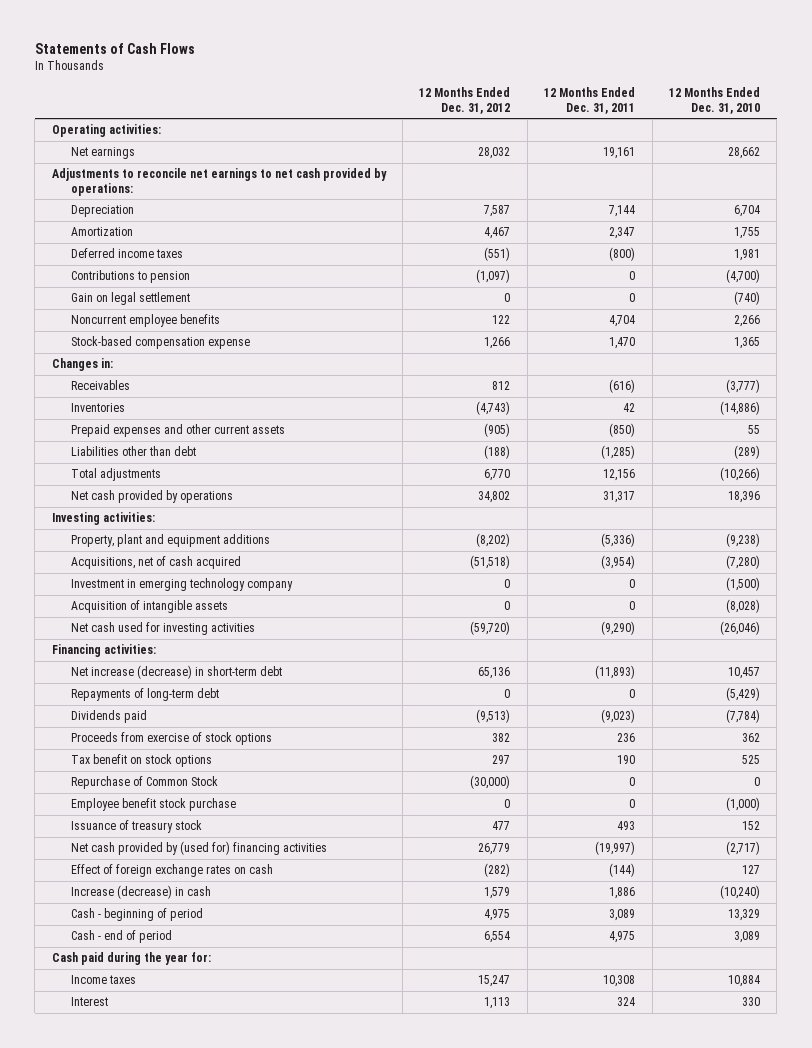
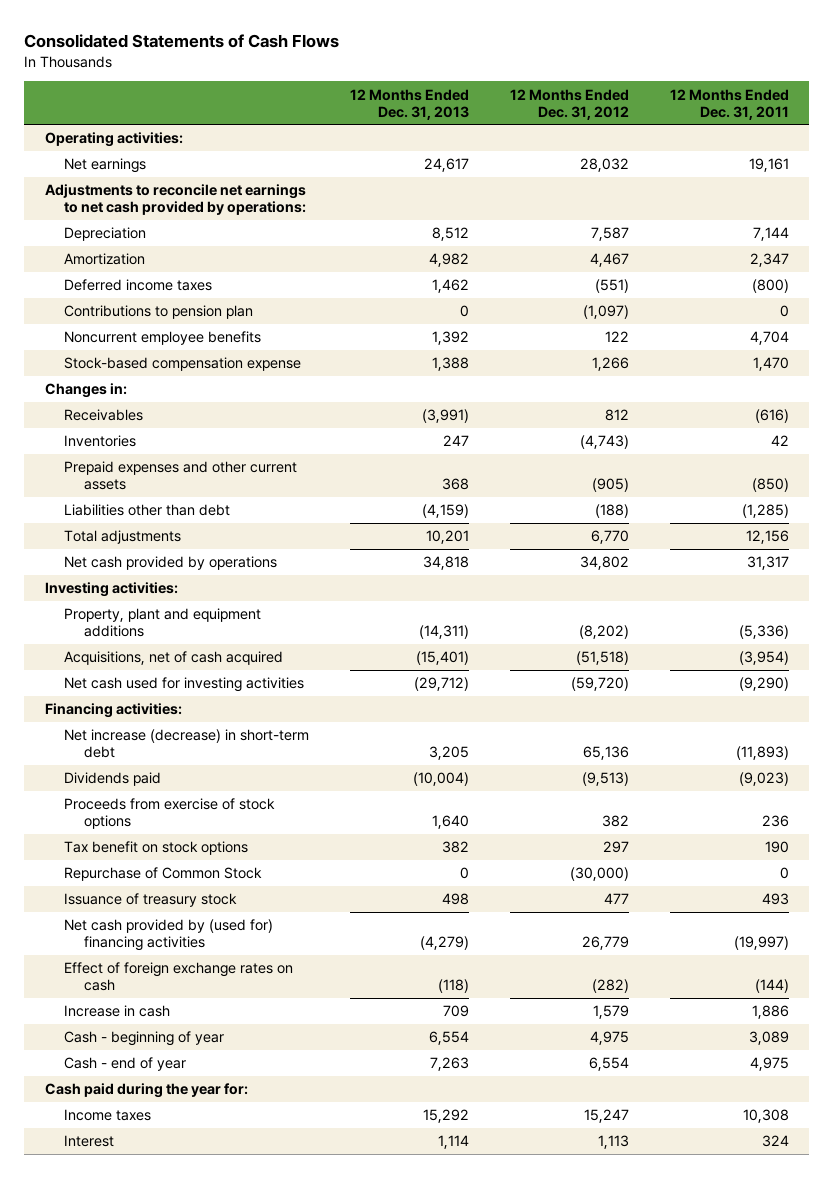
[34,42,195,54] Statements of Cash Flows -> [24,33,340,48] Consolidated Statements of Cash Flows
[668,87,760,114] 12 Months Ended Dec. 31, 2010 -> none
none -> [350,88,470,120] 12 Months Ended Dec. 31, 2013
[70,292,190,306] Gain on legal settlement -> none
[70,270,190,284] Contributions to pension -> [64,305,254,320] Contributions to pension plan
[70,578,293,592] Investment in emerging technology company -> none
[70,600,228,614] Acquisition of intangible assets -> none
[70,688,219,702] Repayments of long-term debt -> none
[70,798,236,812] Employee benefit stock purchase -> none
[70,885,211,900] Increase (decrease) in cash -> [64,1005,171,1018] Increase in cash
[70,908,203,922] Cash - beginning of period -> [64,1031,225,1047] Cash - beginning of year
[70,930,172,944] Cash - end of period -> [64,1057,187,1072] Cash - end of year

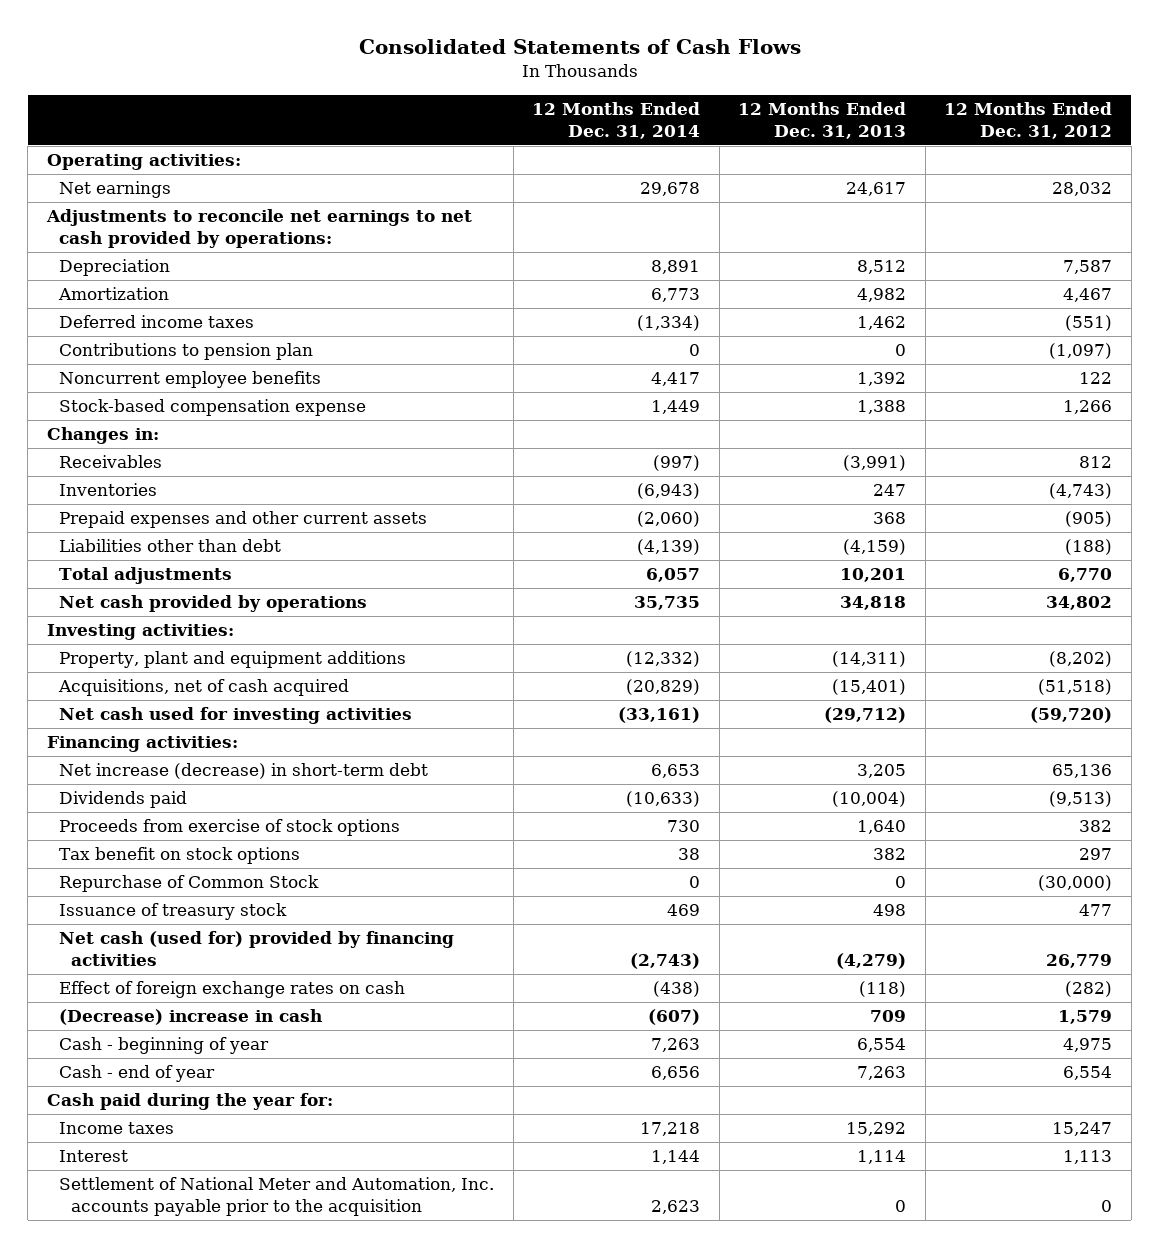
[669,88,789,120] 12 Months Ended Dec. 31, 2011 -> none
none -> [532,101,701,139] 12 Months Ended Dec. 31, 2014
[64,919,274,952] Net cash provided by (used for) financing activities -> [58,931,454,967] Net cash (used for) provided by financing activities
[64,1005,171,1018] Increase in cash -> [58,1009,322,1026] (Decrease) increase in cash
none -> [58,1177,494,1217] Settlement of National Meter and Automation, Inc. accounts payable prior to the acquisition

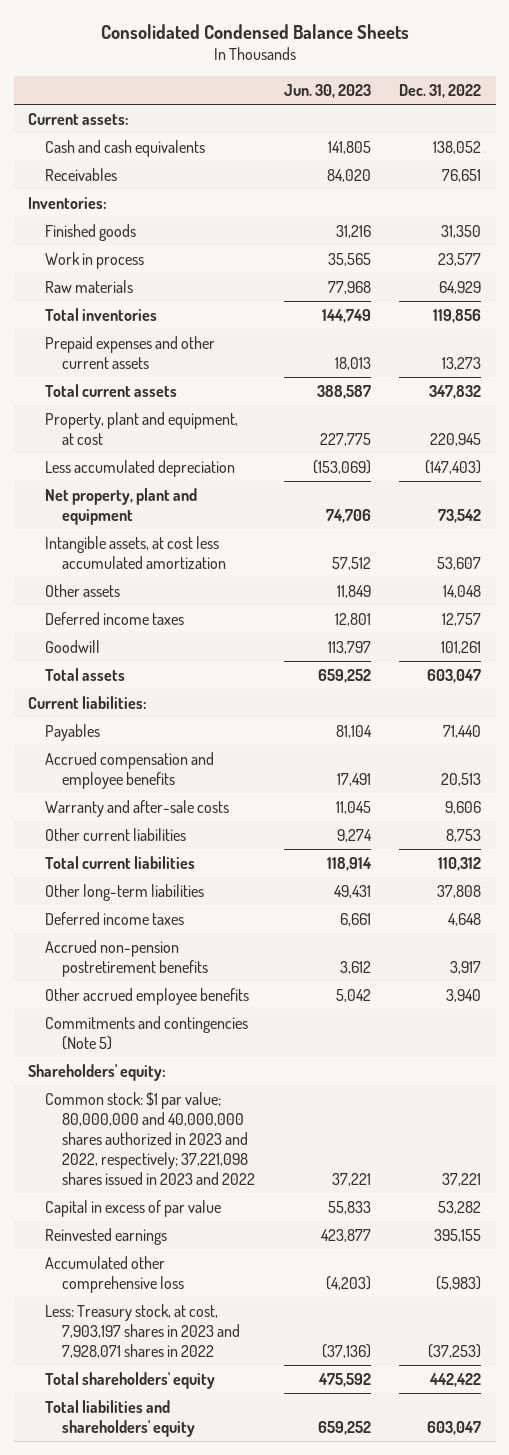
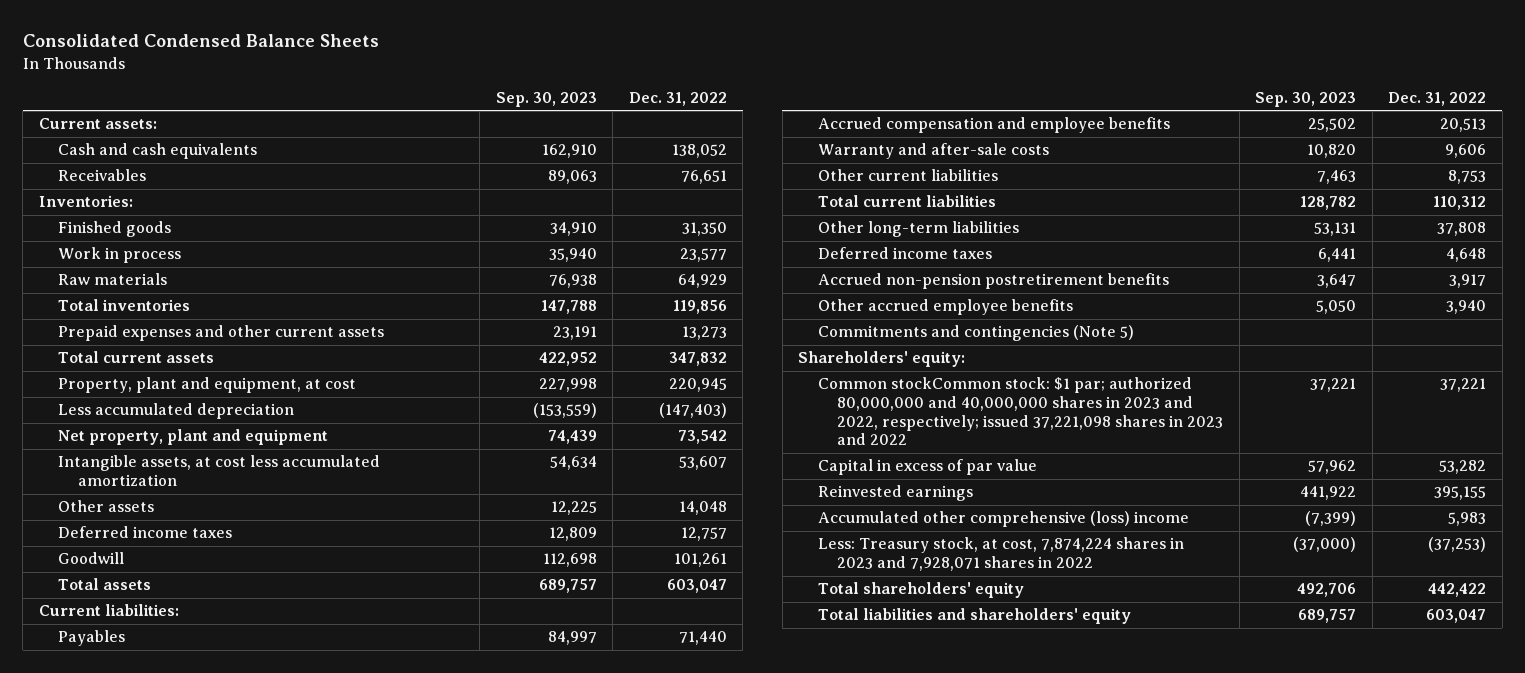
[283,84,371,99] Jun. 30, 2023 -> none
none -> [495,91,597,107] Sep. 30, 2023
[45,1091,256,1186] Common stock: $1 par value; 80,000,000 and 40,000,000 shares authorized in 2023 and 2022, respectively; 37,221,098 shares issued in 2023 and 2022 -> [817,377,1224,446] Common stockCommon stock: $1 par; authorized 80,000,000 and 40,000,000 shares in 2023 and 2022, respectively; issued 37,221,098 shares in 2023 and 2022
[45,1255,185,1293] Accumulated other comprehensive loss -> [817,511,1189,528] Accumulated other comprehensive (loss) income
[436,1275,482,1290] (5,983) -> [1448,512,1487,527] 5,983
[45,1303,241,1359] Less: Treasury stock, at cost, 7,903,197 shares in 2023 and 7,928,071 shares in 2022 -> [817,537,1184,571] Less: Treasury stock, at cost, 7,874,224 shares in 2023 and 7,928,071 shares in 2022

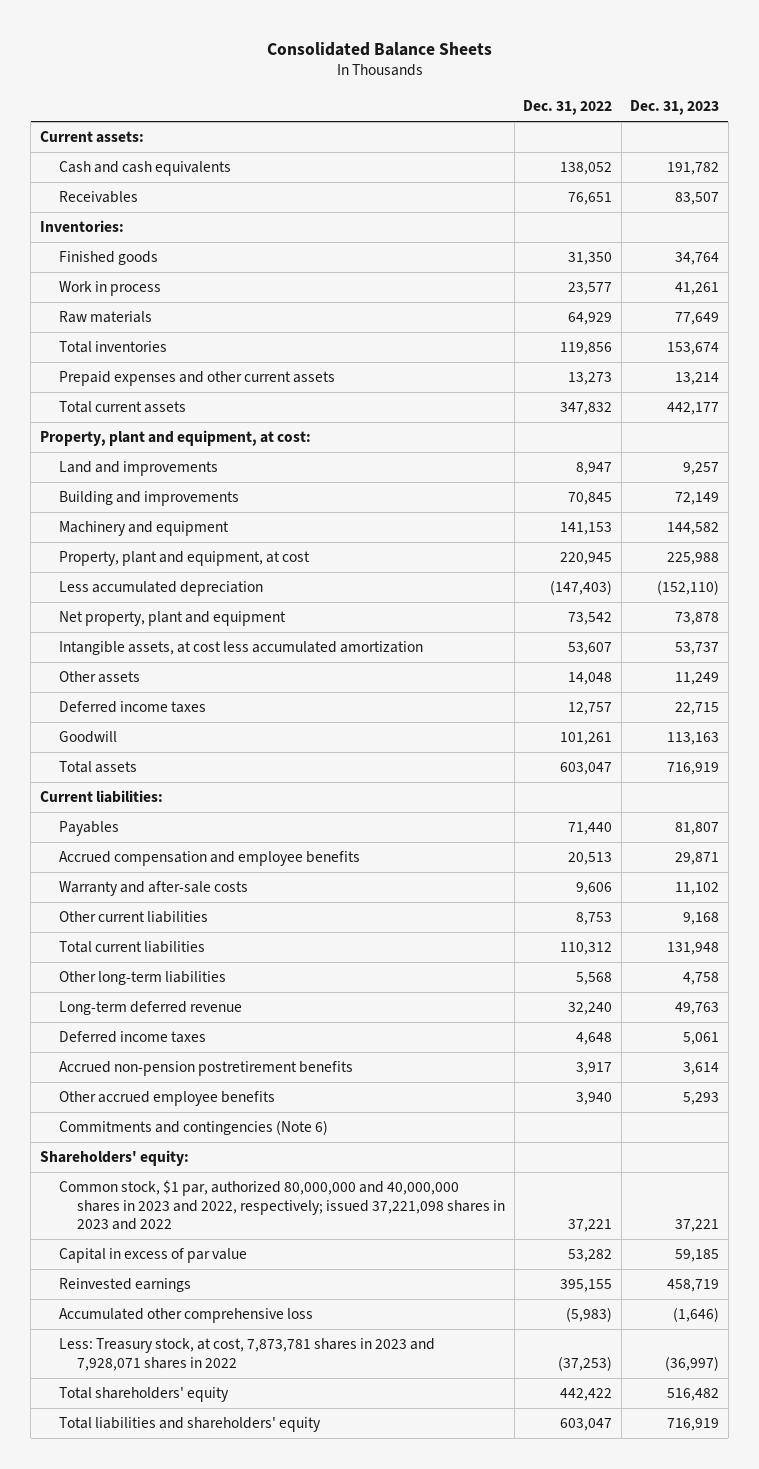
[22,34,379,48] Consolidated Condensed Balance Sheets -> [266,41,492,56] Consolidated Balance Sheets
[495,91,597,107] Sep. 30, 2023 -> none
none -> [630,100,720,116] Dec. 31, 2023
none -> [39,430,311,447] Property, plant and equipment, at cost:
none -> [58,461,218,477] Land and improvements
none -> [58,491,239,507] Building and improvements
none -> [58,521,229,537] Machinery and equipment
[1437,222,1487,237] 37,808 -> [576,972,613,986] 5,568
none -> [58,1001,242,1016] Long-term deferred revenue
[817,325,1134,342] Commitments and contingencies (Note 5) -> [58,1120,328,1136] Commitments and contingencies (Note 6)
[817,377,1224,446] Common stockCommon stock: $1 par; authorized 80,000,000 and 40,000,000 shares in 2023 and 2022, respectively; issued 37,221,098 shares in 2023 and 2022 -> [58,1180,506,1231] Common stock, $1 par, authorized 80,000,000 and 40,000,000 shares in 2023 and 2022, respectively; issued 37,221,098 shares in 2023 and 2022
[817,511,1189,528] Accumulated other comprehensive (loss) income -> [58,1308,313,1324] Accumulated other comprehensive loss
[1448,512,1487,527] 5,983 -> [566,1307,613,1323] (5,983)
[817,537,1184,571] Less: Treasury stock, at cost, 7,874,224 shares in 2023 and 7,928,071 shares in 2022 -> [58,1338,435,1371] Less: Treasury stock, at cost, 7,873,781 shares in 2023 and 7,928,071 shares in 2022

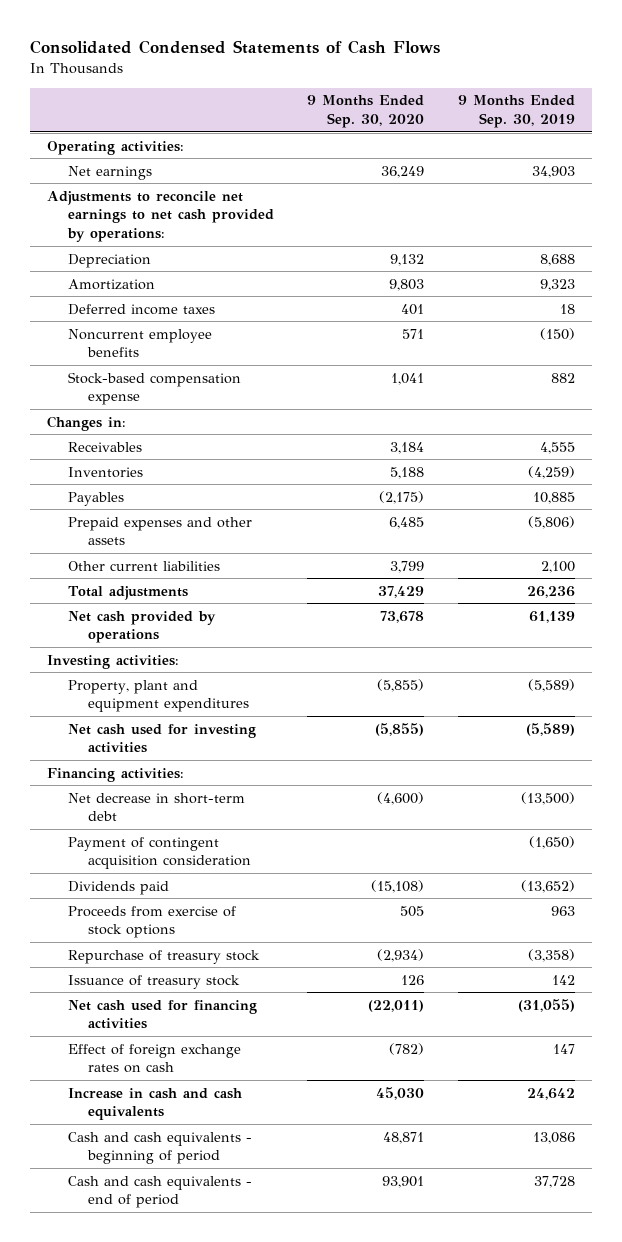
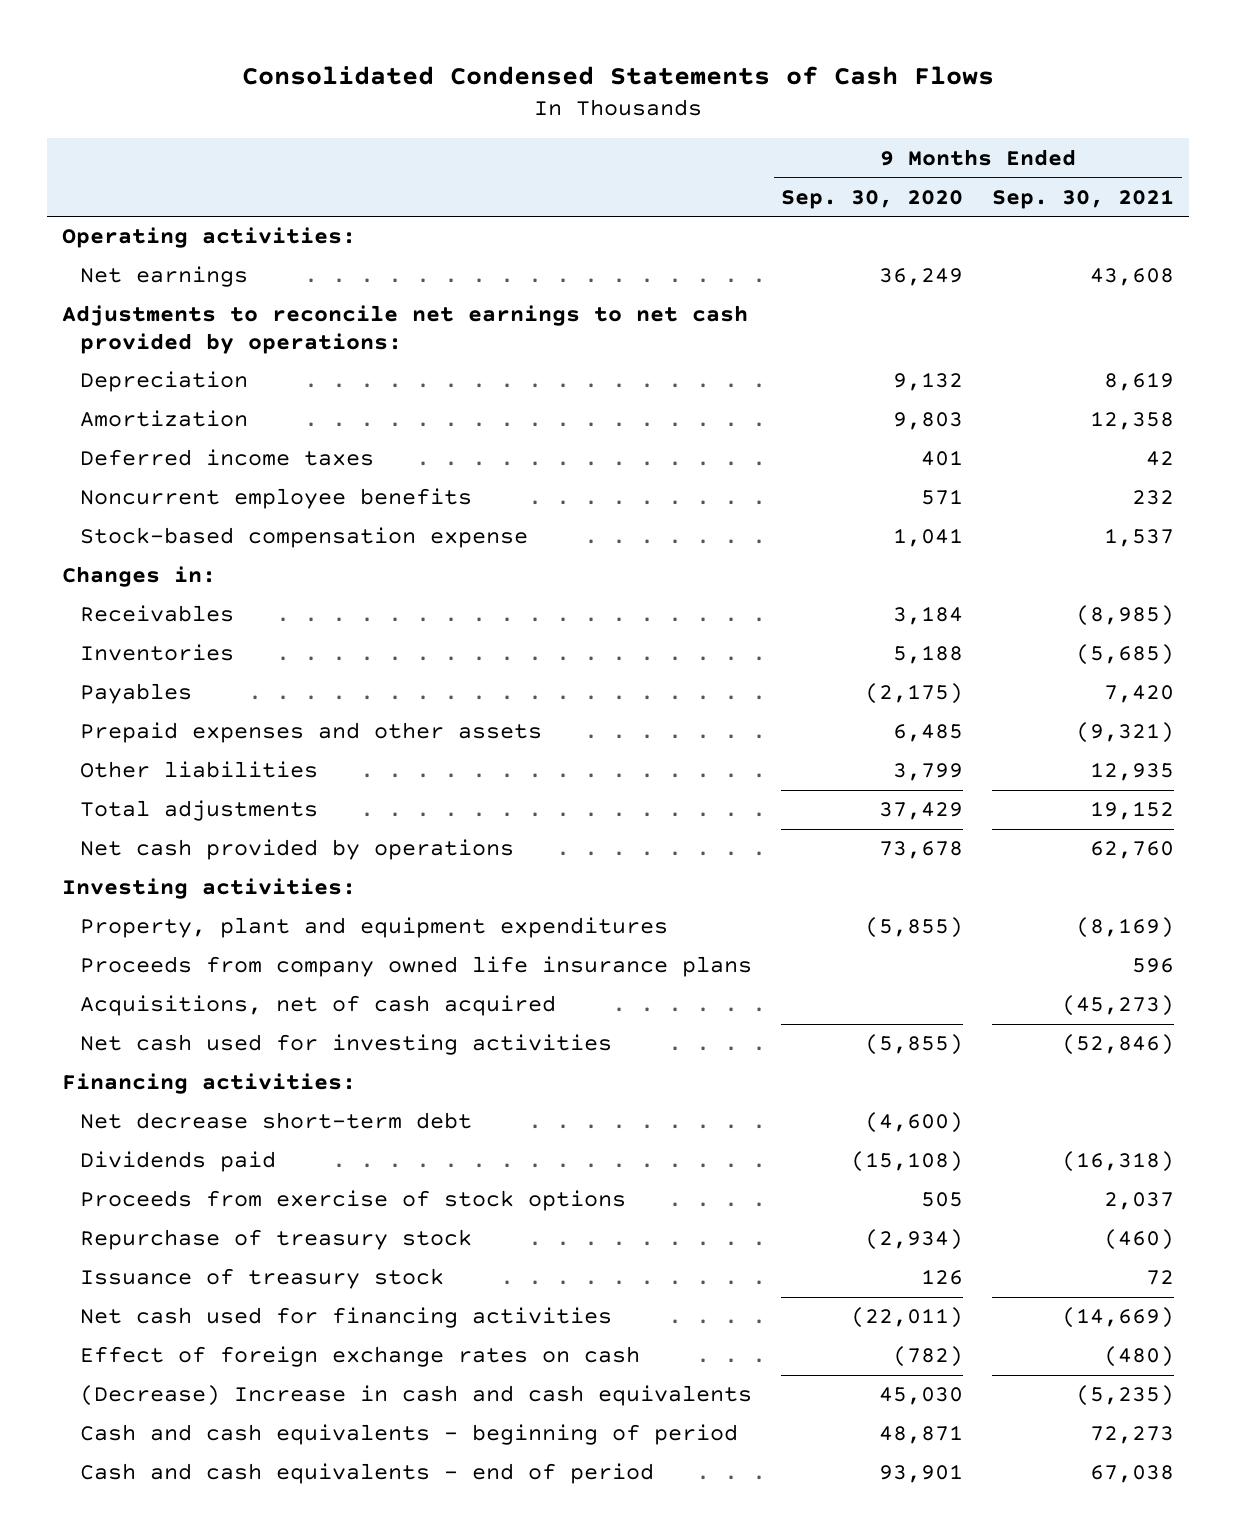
[458,95,576,129] 9 Months Ended Sep. 30, 2019 -> none
none -> [992,188,1175,209] Sep. 30, 2021
[67,560,220,571] Other current liabilities -> [79,761,318,779] Other liabilities
none -> [79,956,752,978] Proceeds from company owned life insurance plans
none -> [79,995,556,1017] Acquisitions, net of cash acquired
[67,836,252,870] Payment of contingent acquisition consideration -> none
[67,792,245,822] Net decrease in short-term debt -> [79,1112,472,1130] Net decrease short-term debt
[67,1087,242,1121] Increase in cash and cash equivalents -> [79,1385,752,1407] (Decrease) Increase in cash and cash equivalents

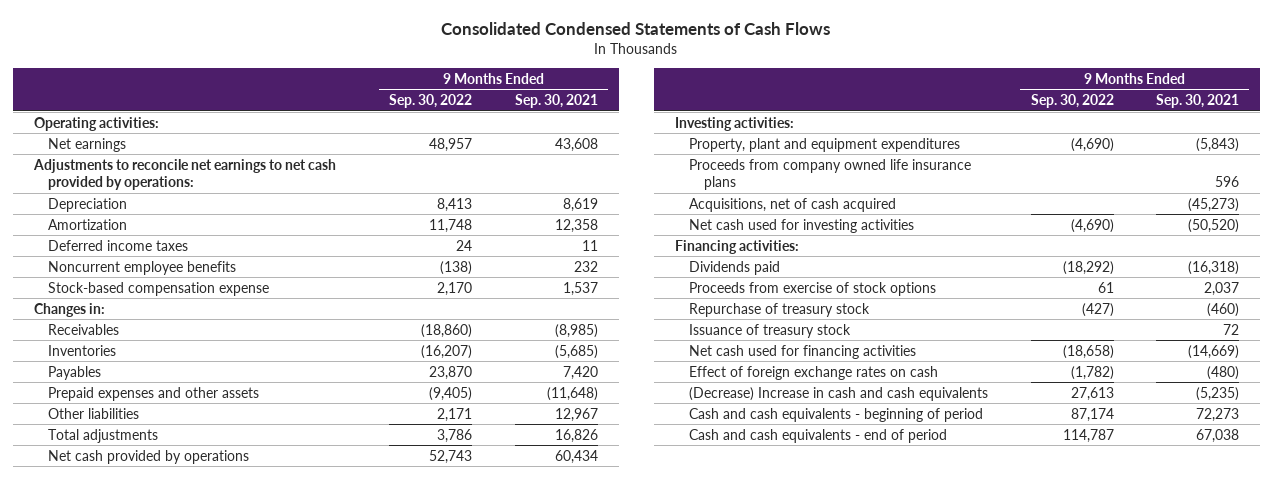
[780,189,963,209] Sep. 30, 2020 -> none
none -> [389,94,473,109] Sep. 30, 2022
[1146,451,1175,467] 42 -> [581,239,598,251] 11
[1076,722,1175,744] (9,321) -> [546,386,598,401] (11,648)
[1090,762,1175,782] 12,935 -> [554,407,598,422] 12,967
[1090,801,1175,821] 19,152 -> [554,428,598,443] 16,826
[1090,841,1175,860] 62,760 -> [554,449,598,464] 60,434
[1076,917,1175,939] (8,169) -> [1195,137,1239,152] (5,843)
[1062,1034,1175,1056] (52,846) -> [1187,218,1239,233] (50,520)
[79,1112,472,1130] Net decrease short-term debt -> none

